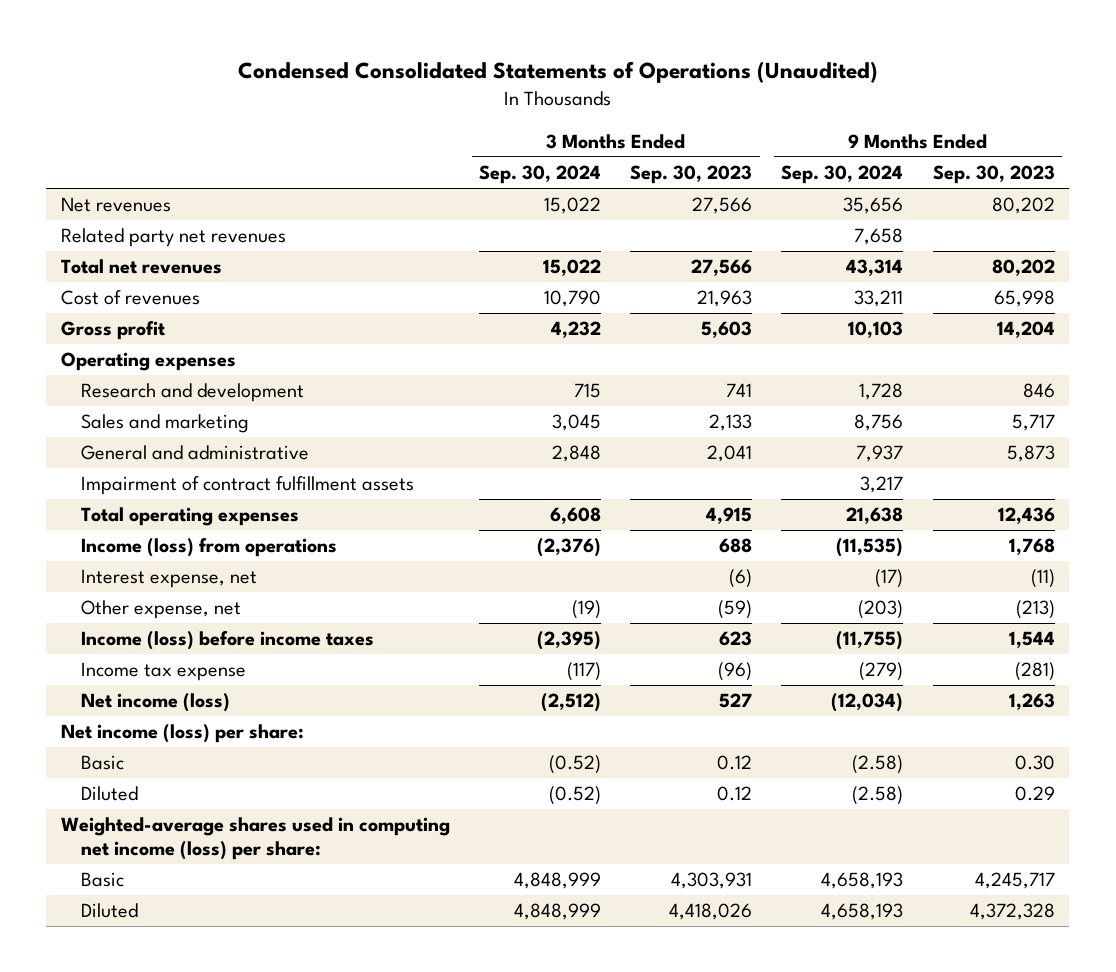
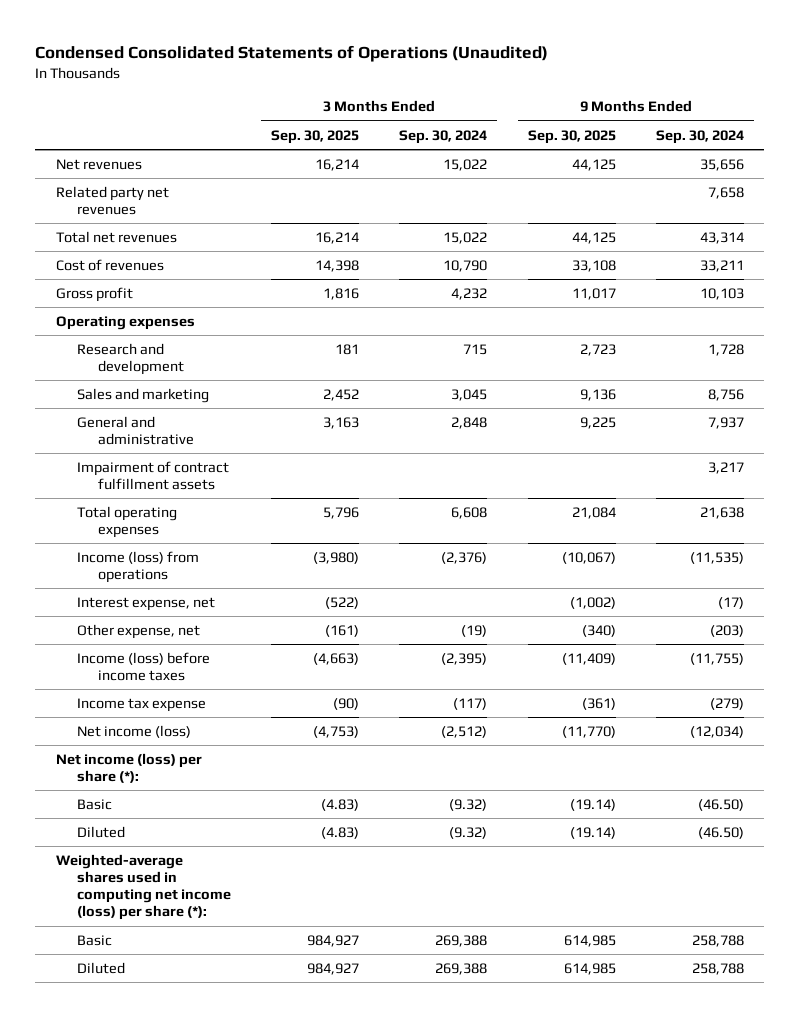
[630,165,753,185] Sep. 30, 2023 -> none
[932,165,1055,185] Sep. 30, 2023 -> none
none -> [270,129,359,144] Sep. 30, 2025
none -> [527,129,616,144] Sep. 30, 2025
[61,724,305,744] Net income (loss) per share: -> [55,752,202,784] Net income (loss) per share (*):
[549,755,602,775] (0.52) -> [449,798,488,811] (9.32)
[852,755,904,775] (2.58) -> [698,798,745,811] (46.50)
[549,786,602,806] (0.52) -> [449,826,488,839] (9.32)
[852,786,904,806] (2.58) -> [698,826,745,839] (46.50)
[61,817,451,861] Weighted-average shares used in computing net income (loss) per share: -> [55,853,231,921] Weighted-average shares used in computing net income (loss) per share (*):
[514,872,602,890] 4,848,999 -> [435,934,488,947] 269,388
[821,872,904,890] 4,658,193 -> [692,934,745,947] 258,788
[514,903,602,921] 4,848,999 -> [435,962,488,975] 269,388
[821,903,904,921] 4,658,193 -> [692,962,745,975] 258,788

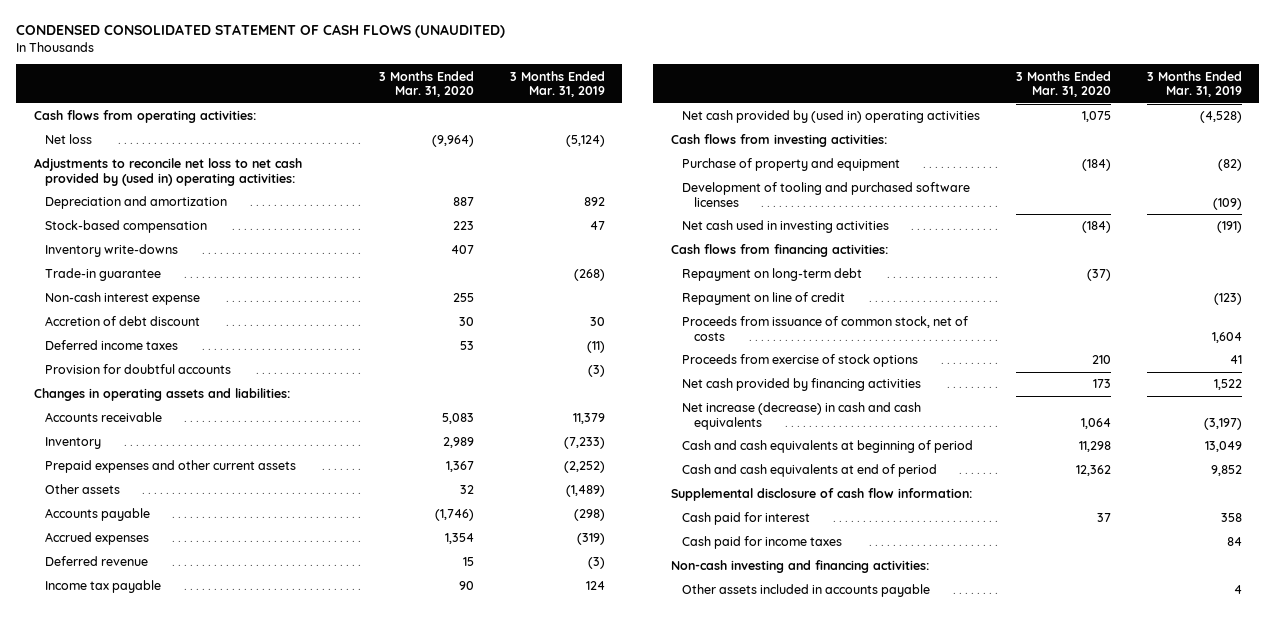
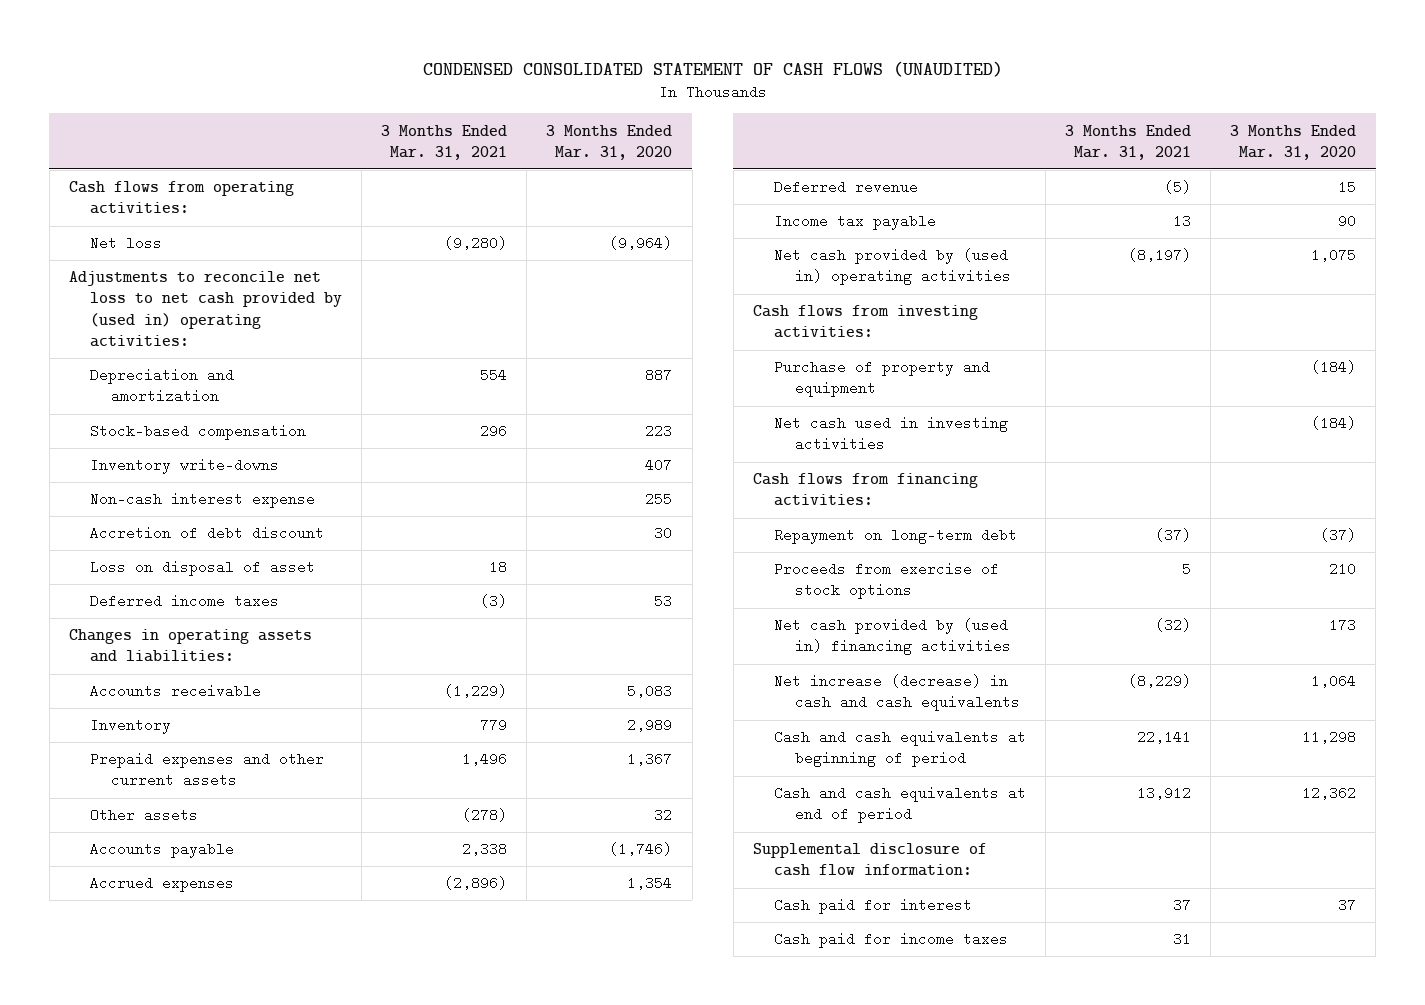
[509,70,605,98] 3 Months Ended Mar. 31, 2019 -> none
none -> [381,124,508,160] 3 Months Ended Mar. 31, 2021
[45,268,162,282] Trade-in guarantee -> none
none -> [90,560,316,577] Loss on disposal of asset
[45,364,232,375] Provision for doubtful accounts -> none
[682,182,971,207] Development of tooling and purchased software licenses -> none
[682,292,846,306] Repayment on line of credit -> none
[682,316,969,341] Proceeds from issuance of common stock, net of costs -> none
[682,378,922,392] Net cash provided by financing activities -> [773,618,1012,656] Net cash provided by (used in) financing activities
[671,560,930,574] Non-cash investing and financing activities: -> none
[682,584,931,598] Other assets included in accounts payable -> none

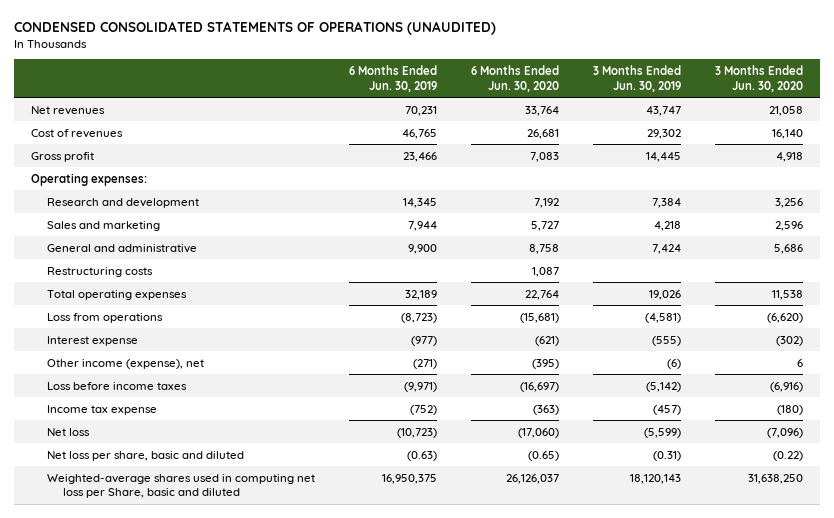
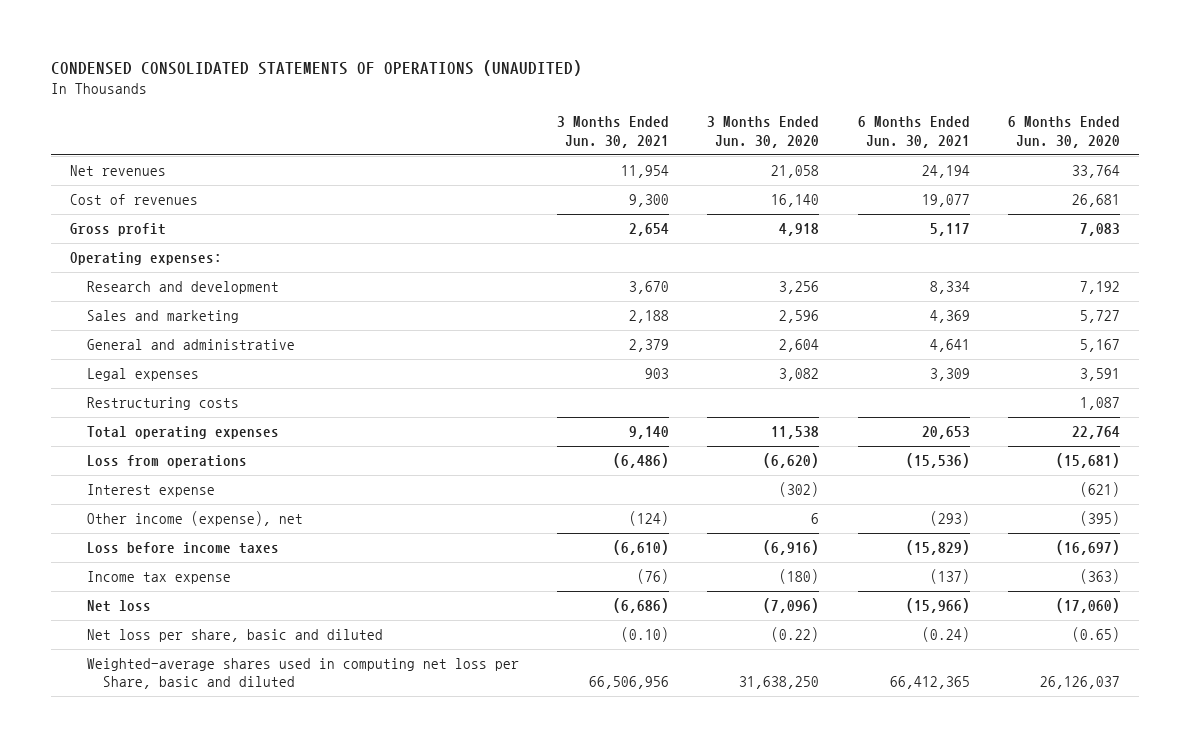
[349,64,438,92] 6 Months Ended Jun. 30, 2019 -> none
[593,64,682,92] 3 Months Ended Jun. 30, 2019 -> none
none -> [556,116,669,148] 3 Months Ended Jun. 30, 2021
none -> [857,116,970,148] 6 Months Ended Jun. 30, 2021
[529,243,560,254] 8,758 -> [1079,338,1120,352] 5,167
[774,243,804,254] 5,686 -> [779,338,820,352] 2,604
none -> [86,367,199,381] Legal expenses

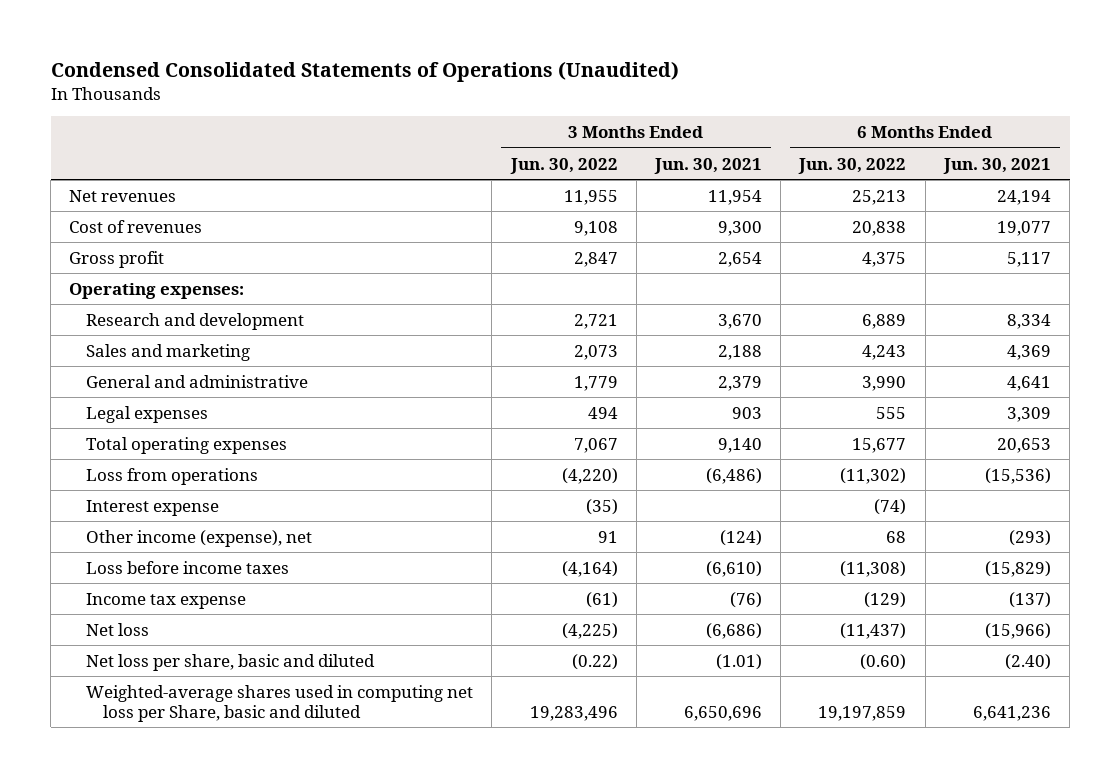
[50,60,582,77] CONDENSED CONSOLIDATED STATEMENTS OF OPERATIONS (UNAUDITED) -> [50,60,679,82] Condensed Consolidated Statements of Operations (Unaudited)
[707,116,820,148] 3 Months Ended Jun. 30, 2020 -> none
[1007,116,1120,148] 6 Months Ended Jun. 30, 2020 -> none
none -> [509,157,618,174] Jun. 30, 2022
none -> [798,157,907,174] Jun. 30, 2022
[86,396,239,410] Restructuring costs -> none
[620,626,669,642] (0.10) -> [716,653,763,670] (1.01)
[921,626,970,642] (0.24) -> [1004,653,1051,670] (2.40)
[588,676,669,690] 66,506,956 -> [684,705,763,721] 6,650,696
[889,676,970,690] 66,412,365 -> [972,705,1051,721] 6,641,236

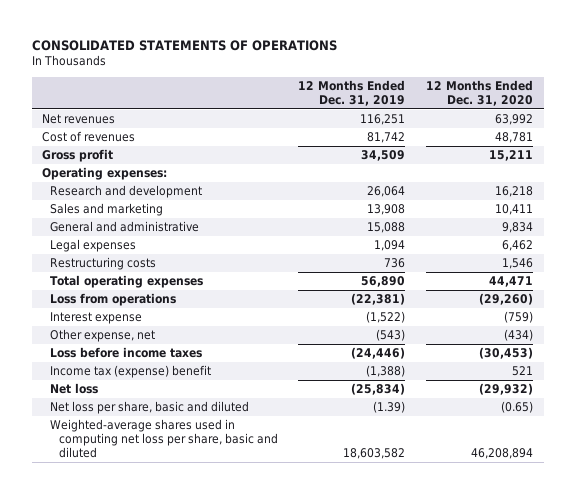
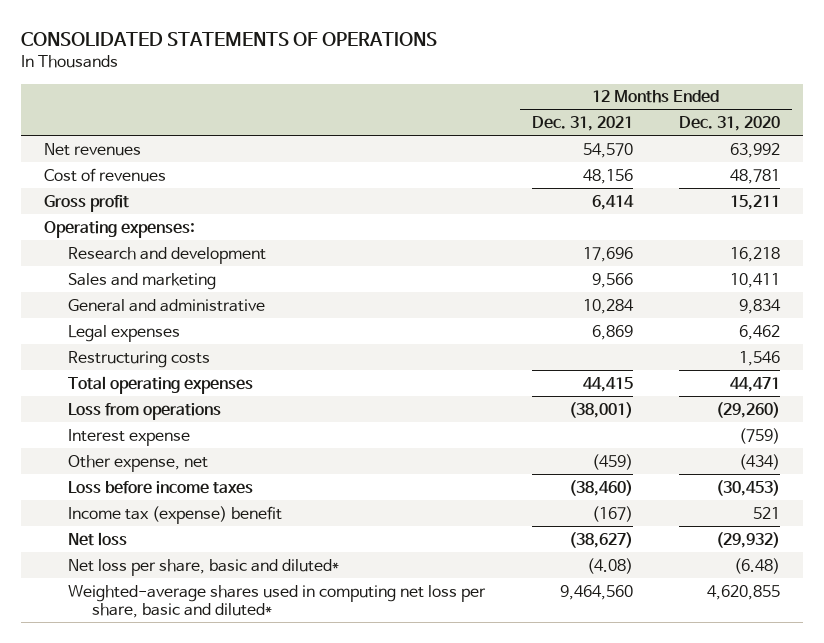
[298,80,406,106] 12 Months Ended Dec. 31, 2019 -> none
none -> [531,115,633,131] Dec. 31, 2021
[50,401,250,415] Net loss per share, basic and diluted -> [67,558,339,576] Net loss per share, basic and diluted*
[501,401,534,414] (0.65) -> [734,557,781,574] (6.48)
[50,419,278,458] Weighted-average shares used in computing net loss per share, basic and diluted -> [67,584,486,619] Weighted-average shares used in computing net loss per share, basic and diluted*
[471,447,534,459] 46,208,894 -> [707,584,781,600] 4,620,855

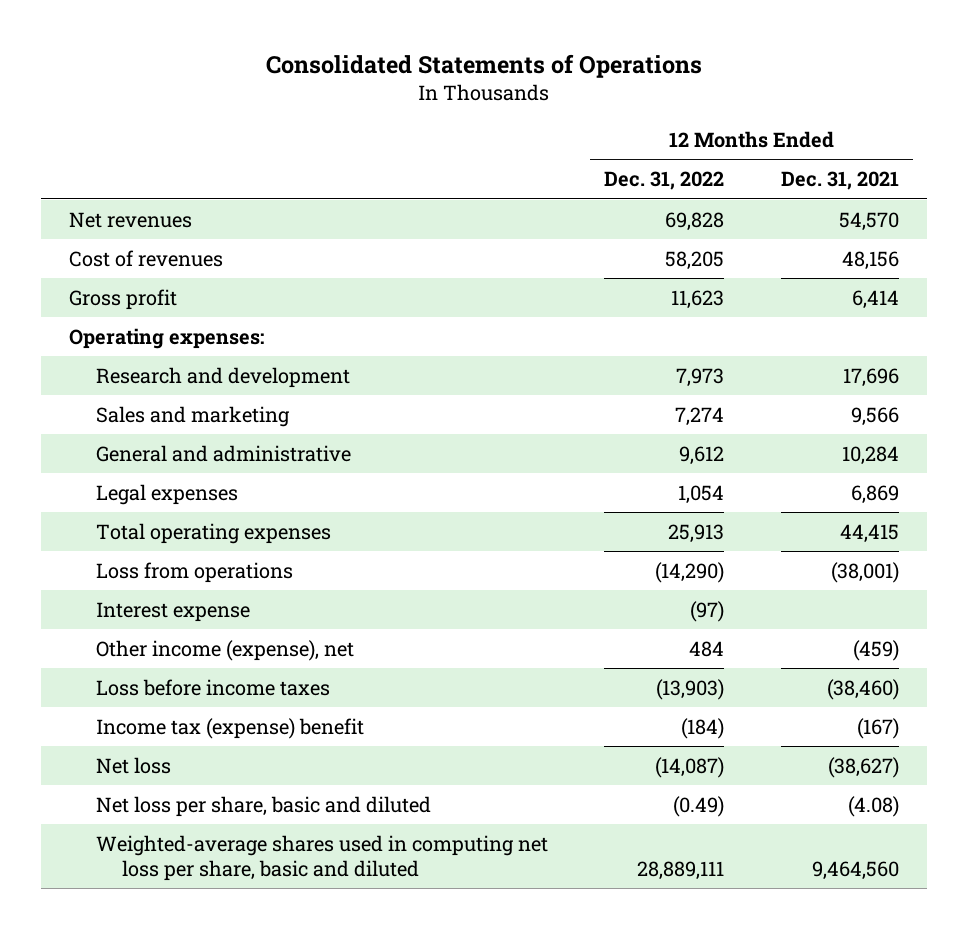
[20,31,437,46] CONSOLIDATED STATEMENTS OF OPERATIONS -> [266,53,703,78] Consolidated Statements of Operations
[679,115,781,131] Dec. 31, 2020 -> none
none -> [604,171,725,191] Dec. 31, 2022
[67,350,210,368] Restructuring costs -> none
[67,454,208,472] Other expense, net -> [95,639,354,661] Other income (expense), net
[67,558,339,576] Net loss per share, basic and diluted* -> [95,795,431,817] Net loss per share, basic and diluted
[67,584,486,619] Weighted-average shares used in computing net loss per share, basic and diluted* -> [95,834,548,882] Weighted-average shares used in computing net loss per share, basic and diluted

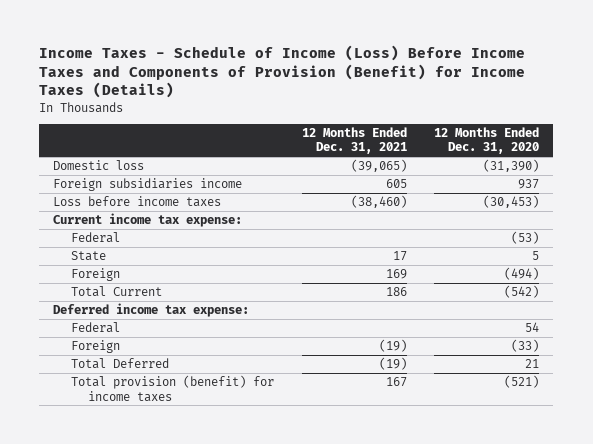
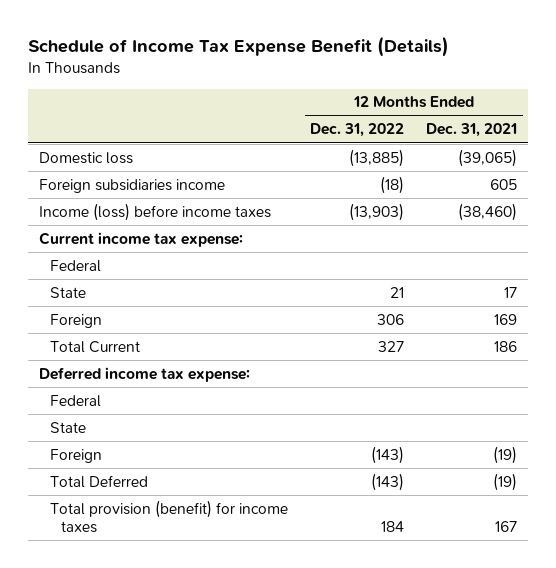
[39,45,526,99] Income Taxes - Schedule of Income (Loss) Before Income Taxes and Components of Provision (Benefit) for Income Taxes (Details) -> [28,36,450,58] Schedule of Income Tax Expense Benefit (Details)
[434,126,540,155] 12 Months Ended Dec. 31, 2020 -> none
none -> [310,123,405,138] Dec. 31, 2022
[53,196,222,208] Loss before income taxes -> [39,202,272,221] Income (loss) before income taxes
none -> [50,421,87,433] State

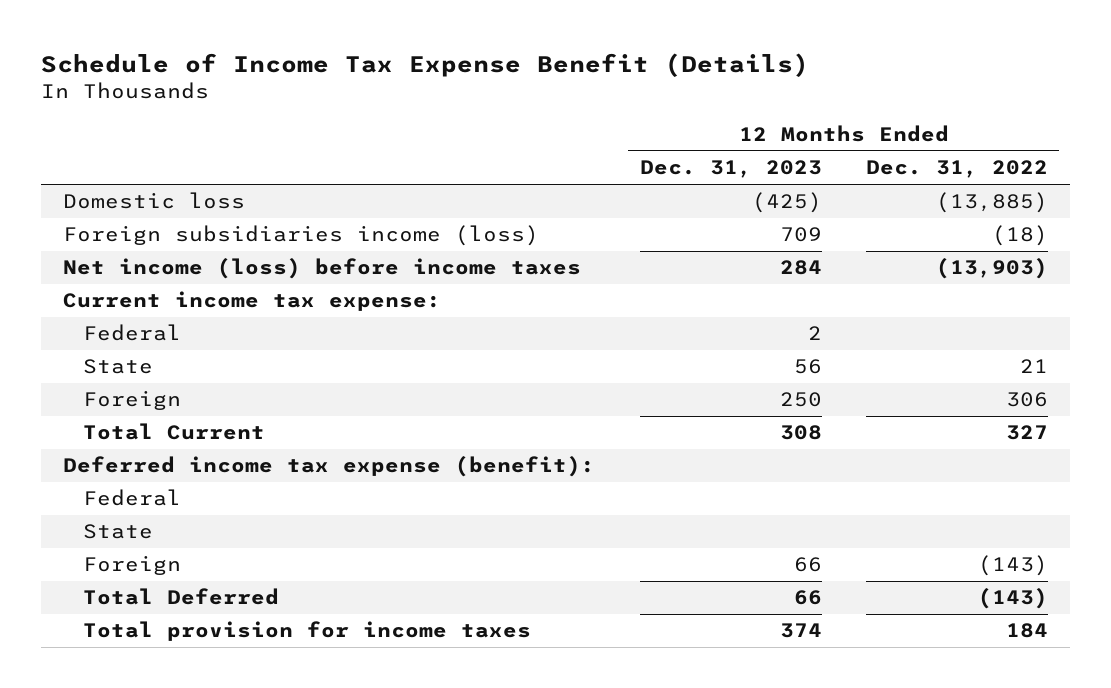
[426,123,518,138] Dec. 31, 2021 -> none
none -> [639,160,822,179] Dec. 31, 2023
[39,178,226,193] Foreign subsidiaries income -> [63,225,540,247] Foreign subsidiaries income (loss)
[39,202,272,221] Income (loss) before income taxes -> [63,258,582,280] Net income (loss) before income taxes
[39,366,251,382] Deferred income tax expense: -> [63,456,596,478] Deferred income tax expense (benefit):
[50,499,289,533] Total provision (benefit) for income taxes -> [83,621,532,642] Total provision for income taxes

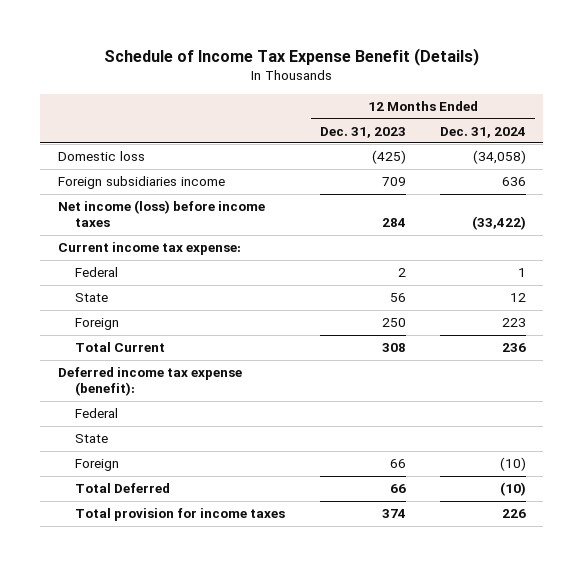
[865,160,1048,179] Dec. 31, 2022 -> none
none -> [440,126,527,138] Dec. 31, 2024
[63,225,540,247] Foreign subsidiaries income (loss) -> [57,176,225,190] Foreign subsidiaries income

